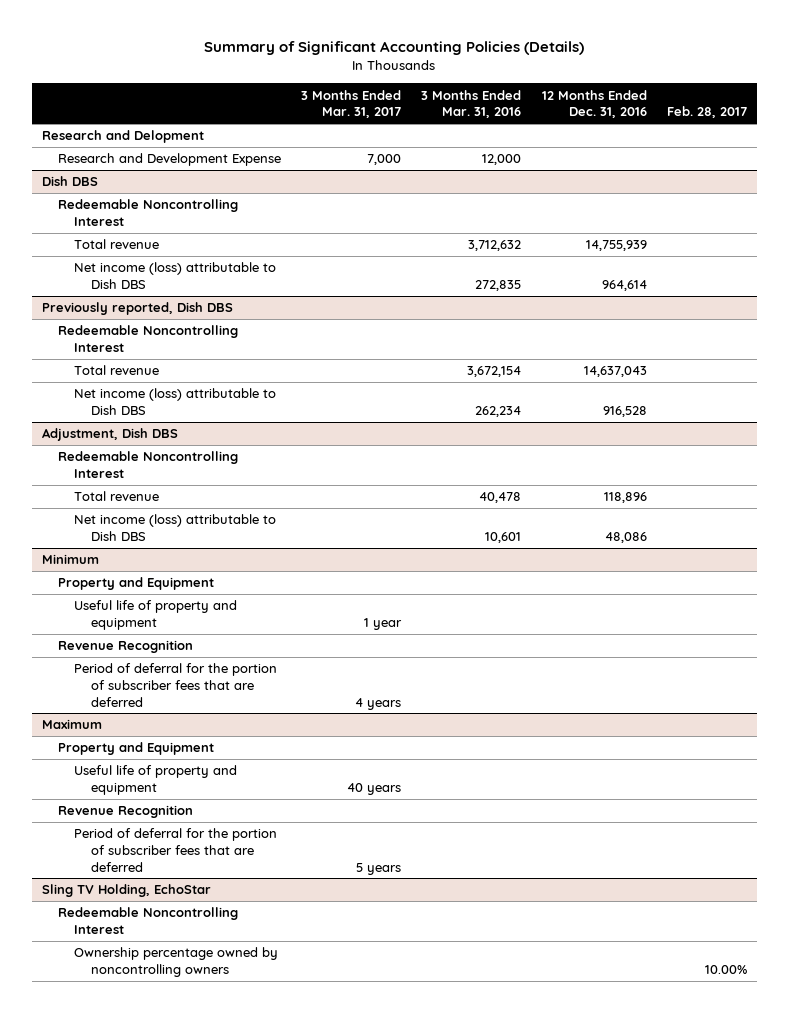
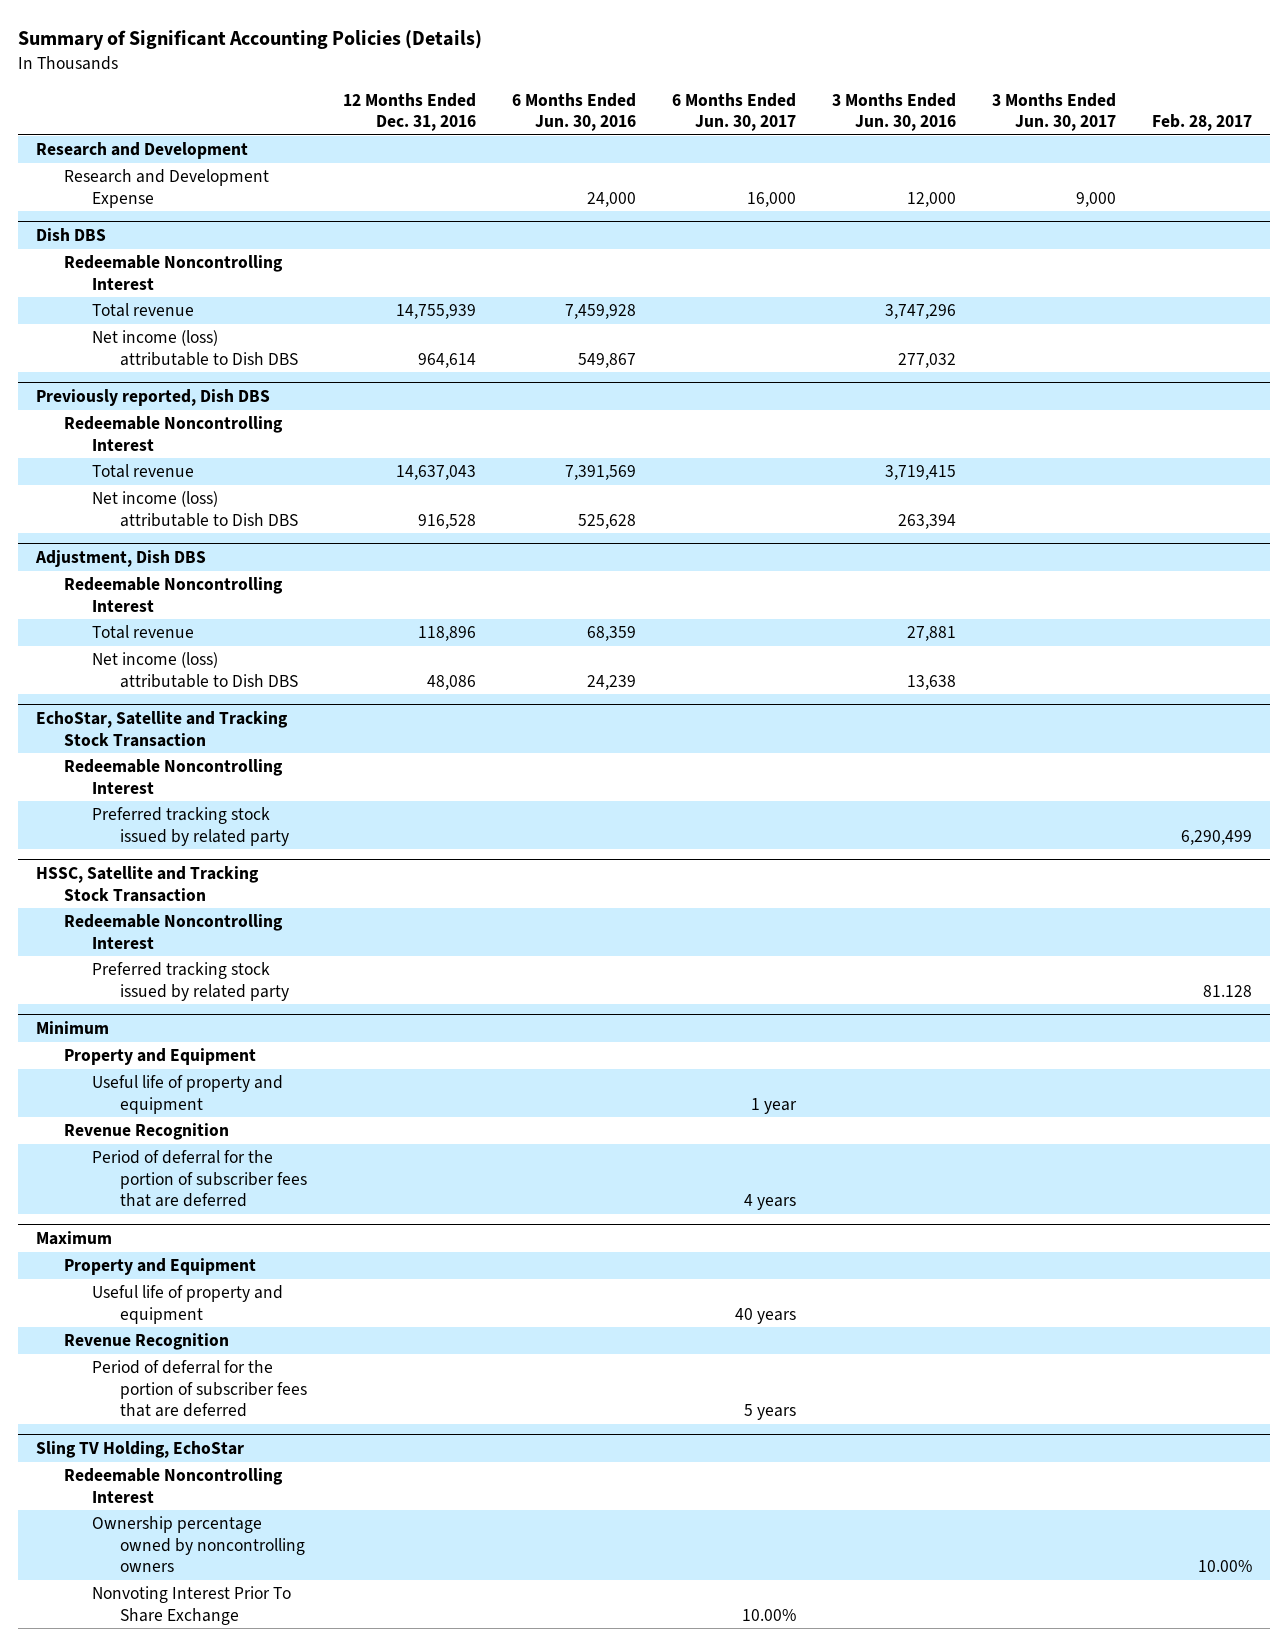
[301,89,402,119] 3 Months Ended Mar. 31, 2017 -> none
[421,89,522,119] 3 Months Ended Mar. 31, 2016 -> none
none -> [511,92,636,132] 6 Months Ended Jun. 30, 2016
none -> [671,92,796,132] 6 Months Ended Jun. 30, 2017
none -> [831,92,956,132] 3 Months Ended Jun. 30, 2016
none -> [991,92,1116,132] 3 Months Ended Jun. 30, 2017
[41,130,204,144] Research and Delopment -> [35,142,248,160] Research and Development
none -> [35,711,288,747] EchoStar, Satellite and Tracking Stock Transaction
none -> [63,759,283,794] Redeemable Noncontrolling Interest
none -> [91,807,289,846] Preferred tracking stock issued by related party
none -> [35,866,259,902] HSSC, Satellite and Tracking Stock Transaction
none -> [63,914,283,949] Redeemable Noncontrolling Interest
none -> [91,962,289,1001] Preferred tracking stock issued by related party
none -> [91,1586,291,1625] Nonvoting Interest Prior To Share Exchange

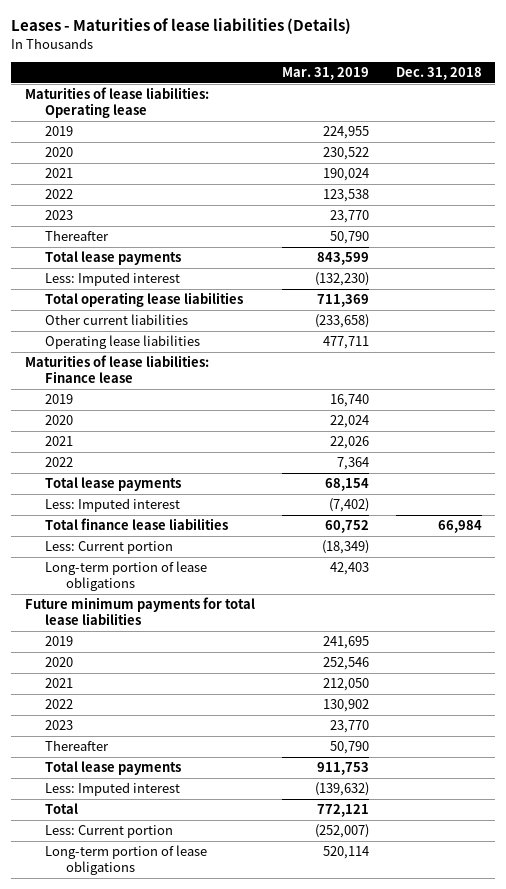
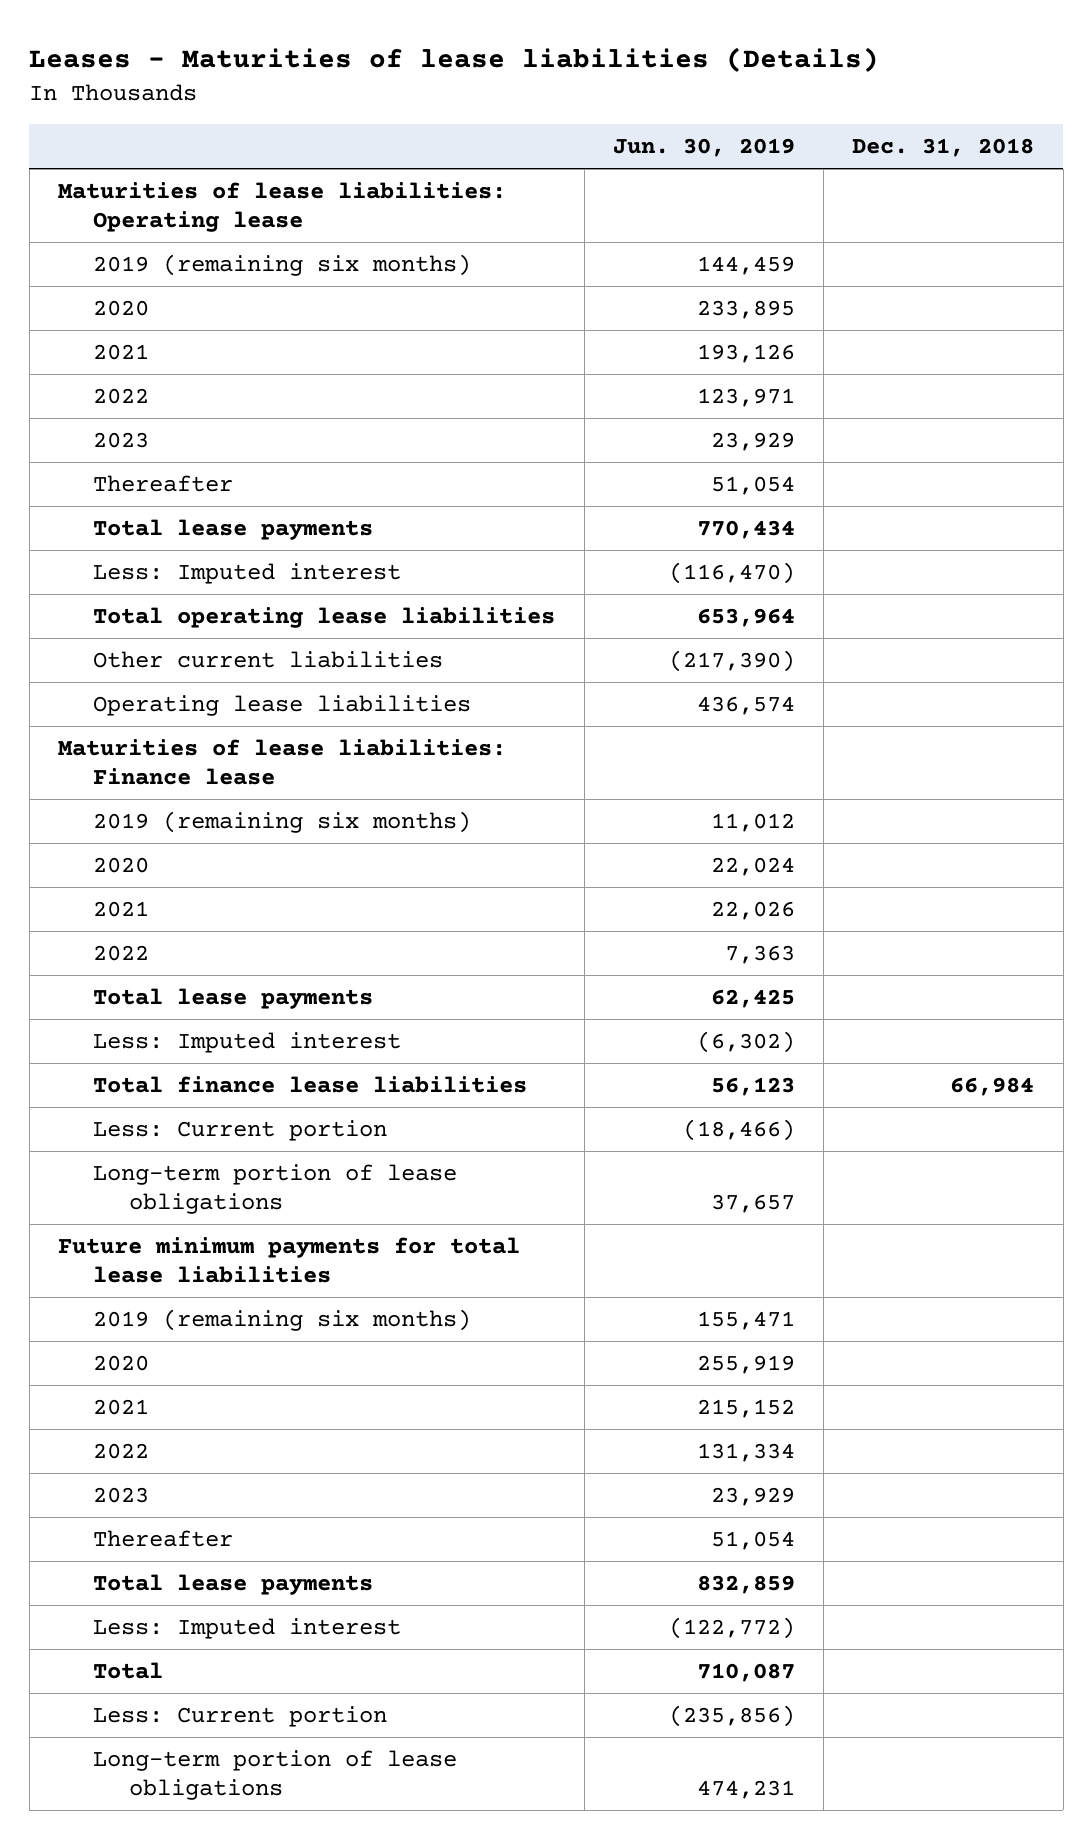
[281,66,369,80] Mar. 31, 2019 -> none
none -> [612,138,795,158] Jun. 30, 2019
[45,126,74,137] 2019 -> [93,254,472,277] 2019 (remaining six months)
[45,394,74,405] 2019 -> [93,811,472,834] 2019 (remaining six months)
[45,636,74,647] 2019 -> [93,1309,472,1332] 2019 (remaining six months)

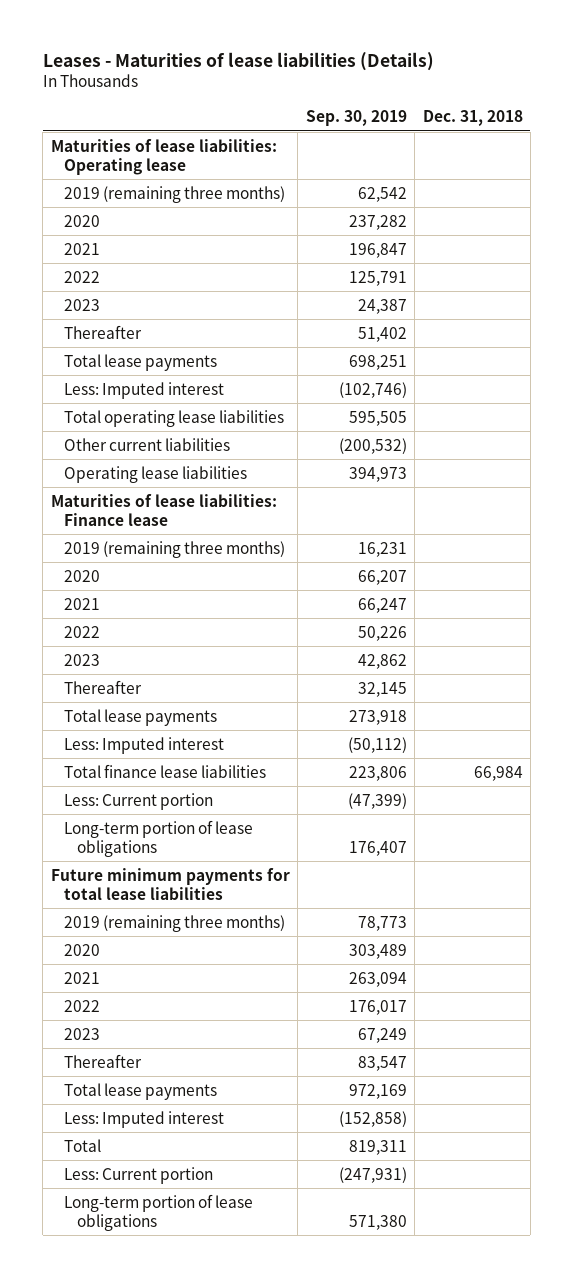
[612,138,795,158] Jun. 30, 2019 -> none
none -> [305,110,407,127] Sep. 30, 2019
[93,254,472,277] 2019 (remaining six months) -> [63,185,285,203] 2019 (remaining three months)
[93,811,472,834] 2019 (remaining six months) -> [63,540,285,558] 2019 (remaining three months)
none -> [63,653,100,666] 2023
none -> [63,679,142,694] Thereafter
[93,1309,472,1332] 2019 (remaining six months) -> [63,914,285,932] 2019 (remaining three months)

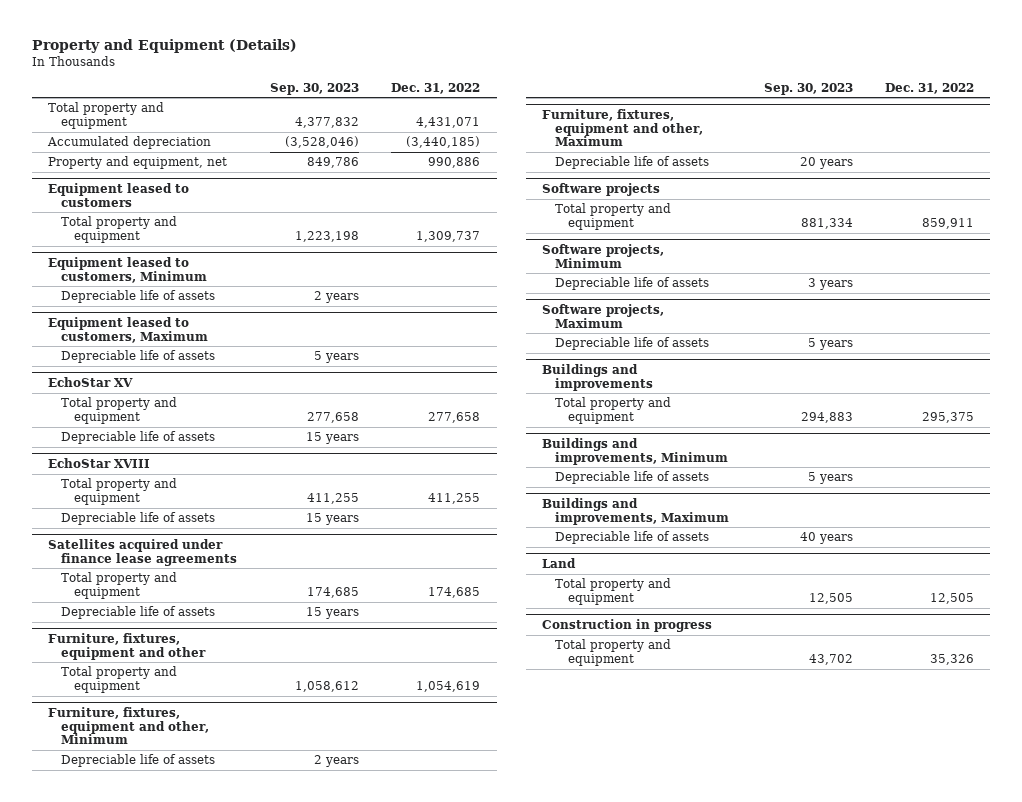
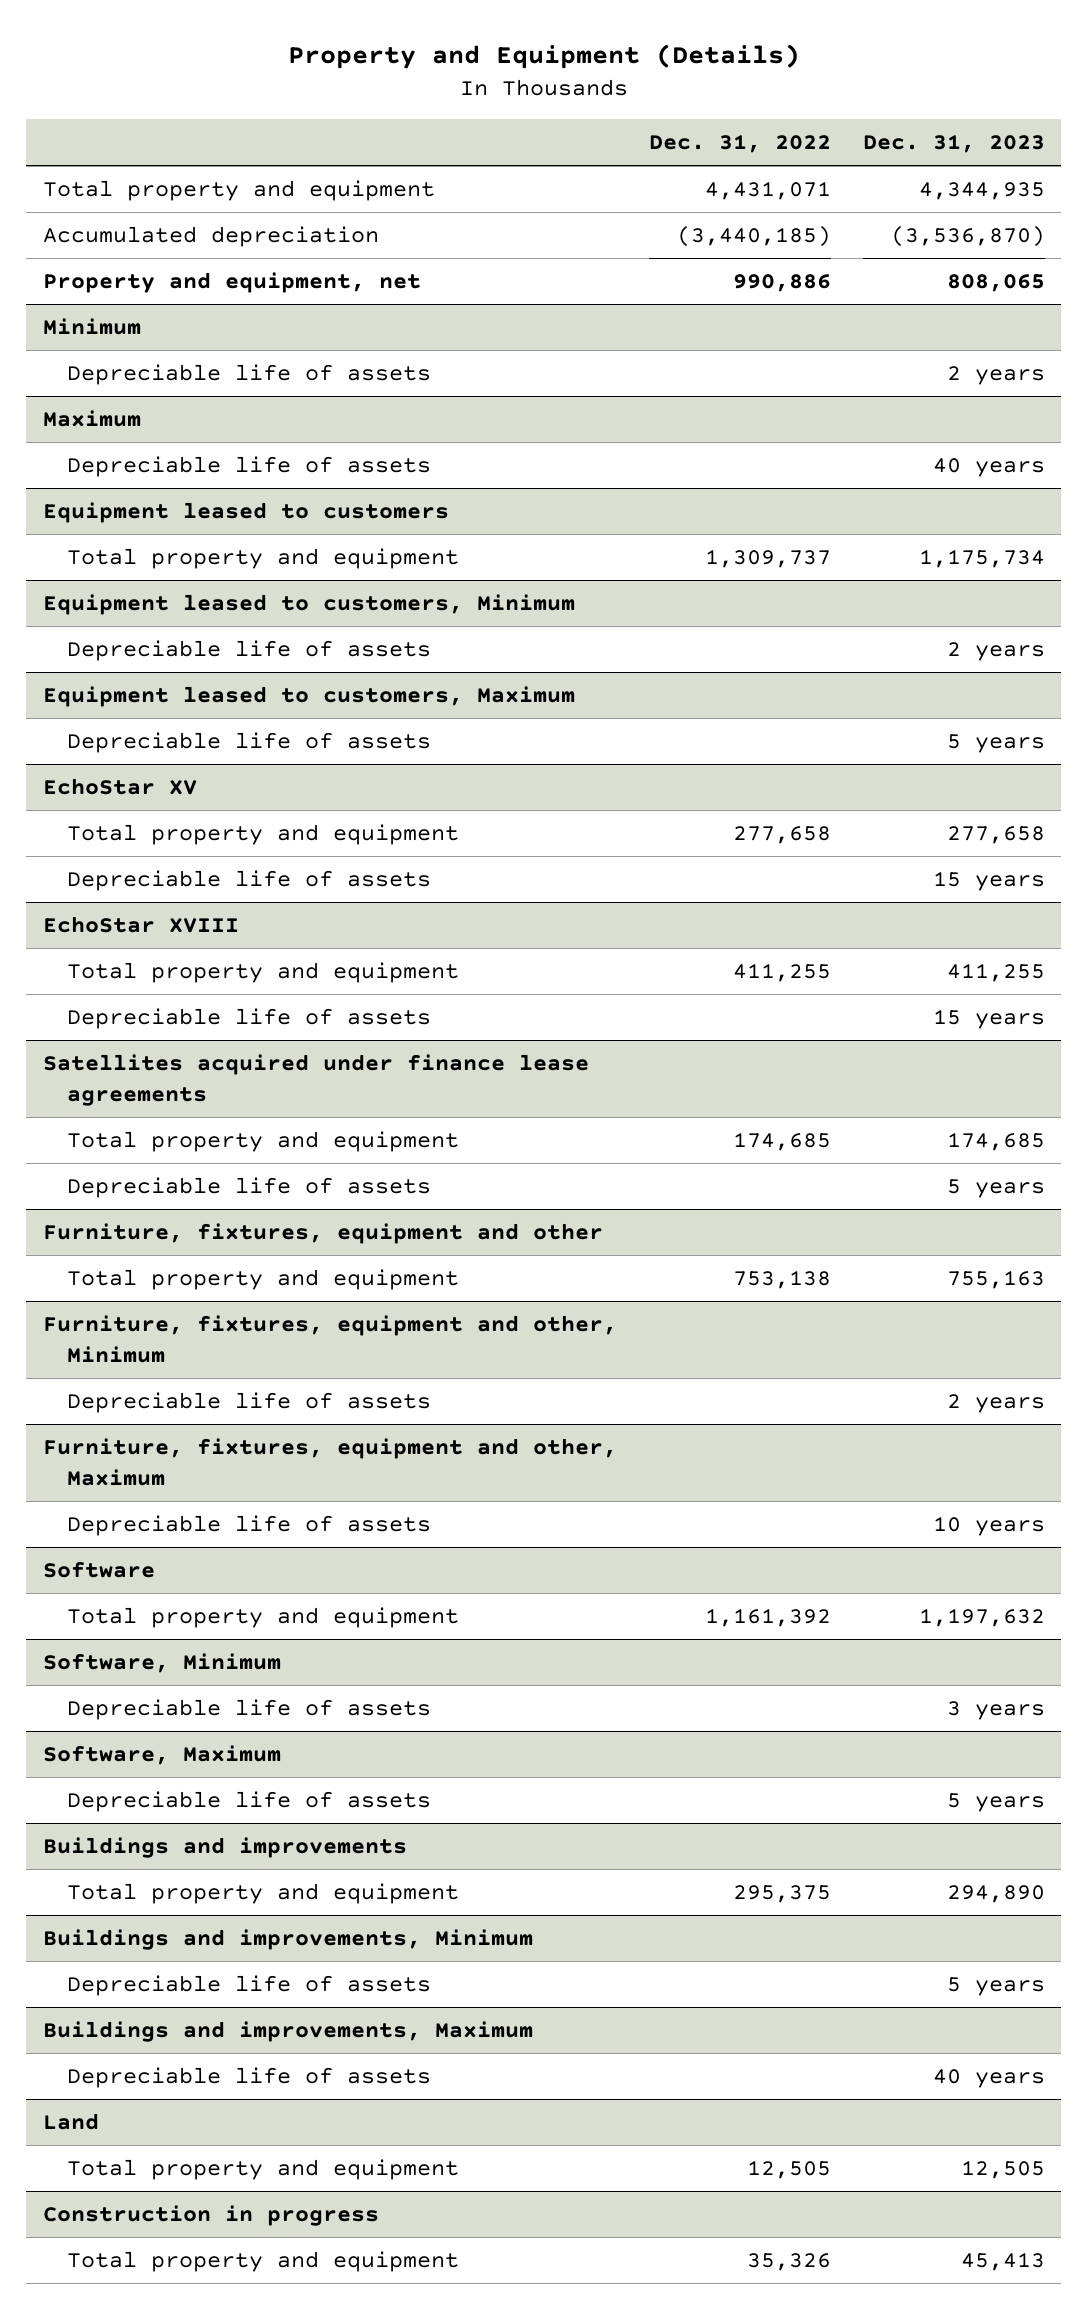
[269,82,359,95] Sep. 30, 2023 -> none
none -> [863,133,1046,153] Dec. 31, 2023
none -> [42,318,141,336] Minimum
none -> [67,364,432,386] Depreciable life of assets
none -> [42,410,141,428] Maximum
none -> [67,456,432,478] Depreciable life of assets
[416,680,481,692] 1,054,619 -> [732,1270,831,1290] 753,138
[542,183,661,197] Software projects -> [42,1561,155,1579] Software
[922,217,975,229] 859,911 -> [704,1608,831,1628] 1,161,392
[542,244,665,268] Software projects, Minimum -> [42,1653,281,1674] Software, Minimum
[542,304,665,328] Software projects, Maximum -> [42,1745,281,1766] Software, Maximum

